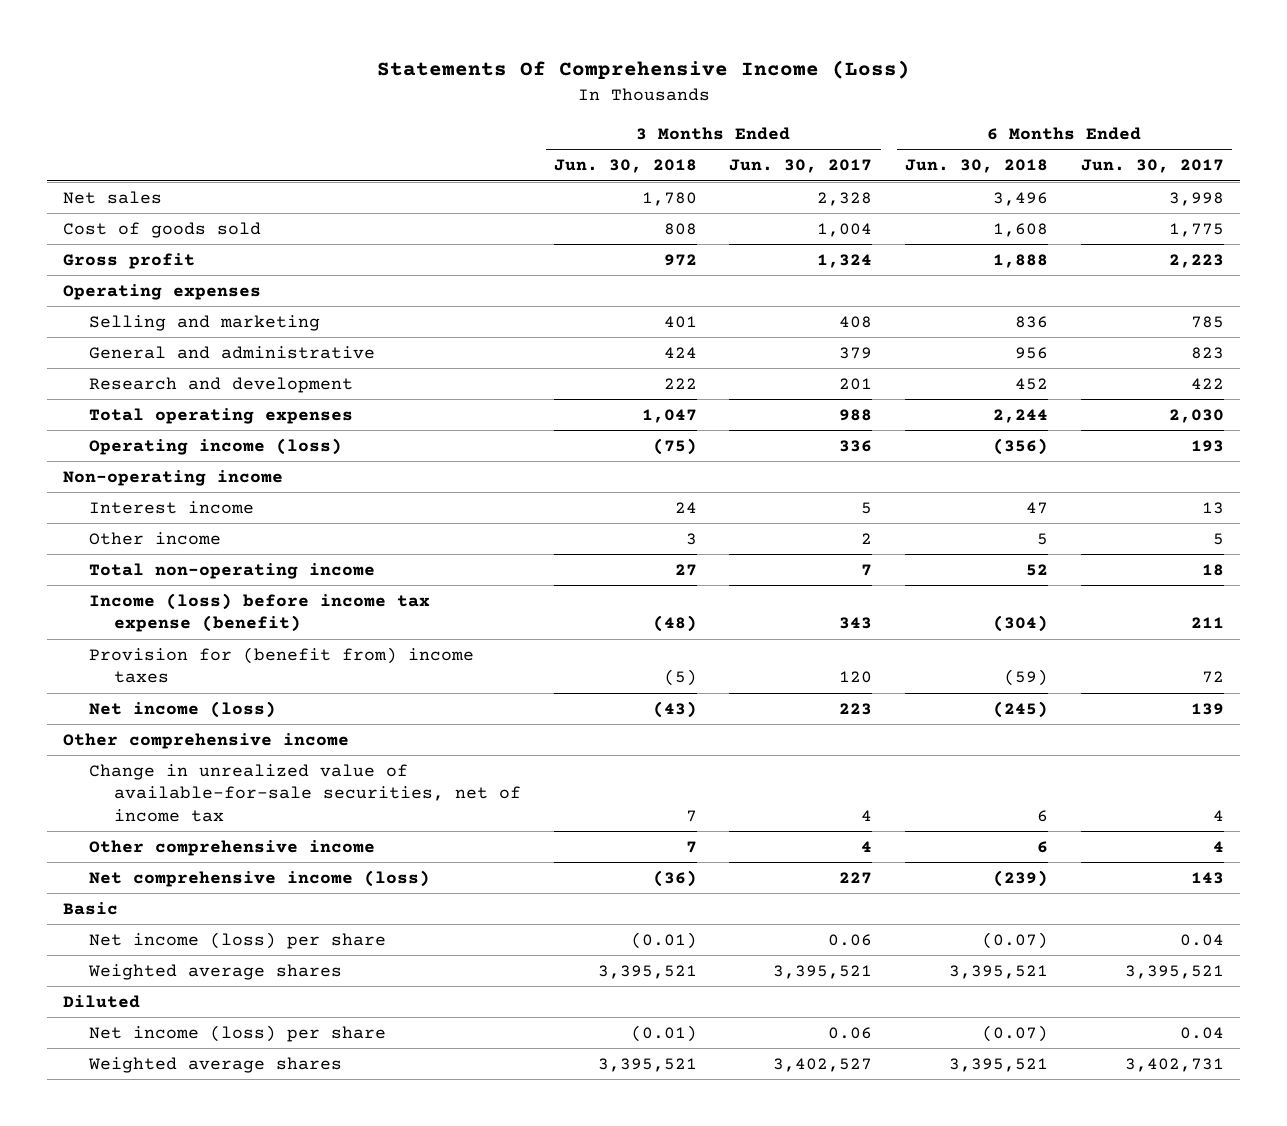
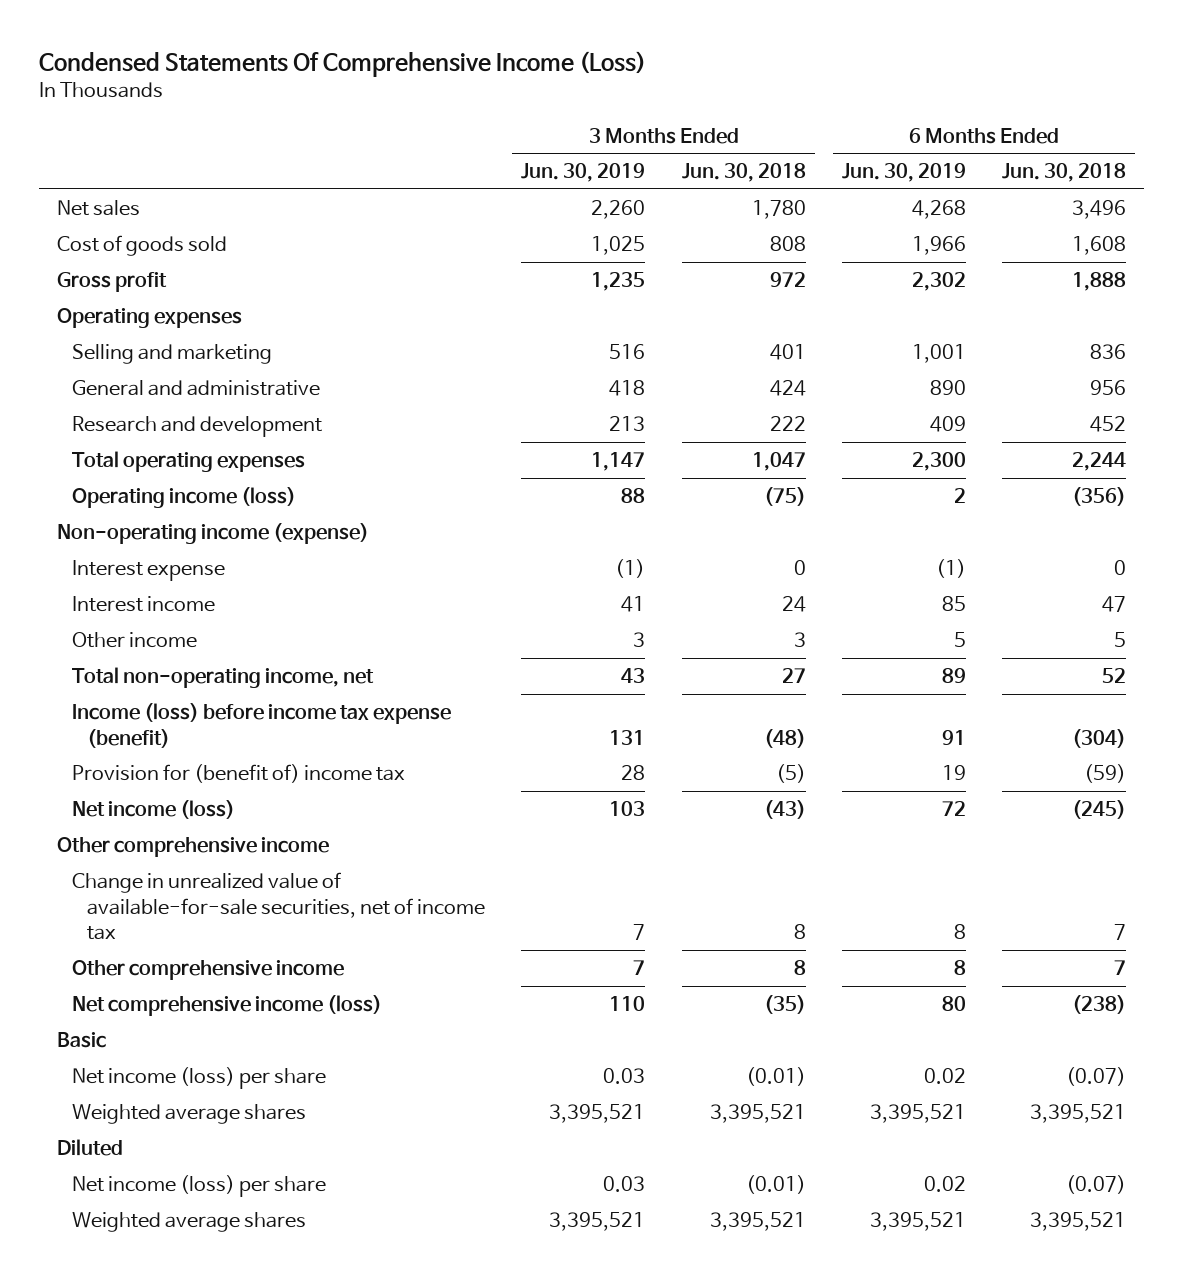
[376,60,910,80] Statements Of Comprehensive Income (Loss) -> [38,51,646,78] Condensed Statements Of Comprehensive Income (Loss)
[729,159,873,174] Jun. 30, 2017 -> none
[1080,159,1224,174] Jun. 30, 2017 -> none
none -> [521,163,646,183] Jun. 30, 2019
none -> [842,163,967,183] Jun. 30, 2019
[63,469,284,486] Non-operating income -> [56,523,369,545] Non-operating income (expense)
none -> [72,560,226,582] Interest expense
[88,562,375,579] Total non-operating income -> [72,667,375,689] Total non-operating income, net
[88,646,474,684] Provision for (benefit from) income taxes -> [72,764,406,784] Provision for (benefit of) income tax
[685,809,697,822] 7 -> [793,924,806,940] 8
[1037,809,1049,822] 6 -> [1114,924,1127,941] 7
[685,840,697,853] 7 -> [793,960,806,976] 8
[1037,840,1049,853] 6 -> [1114,960,1127,976] 7
[652,869,697,887] (36) -> [763,995,806,1015] (35)
[993,869,1049,887] (239) -> [1072,995,1127,1015] (238)

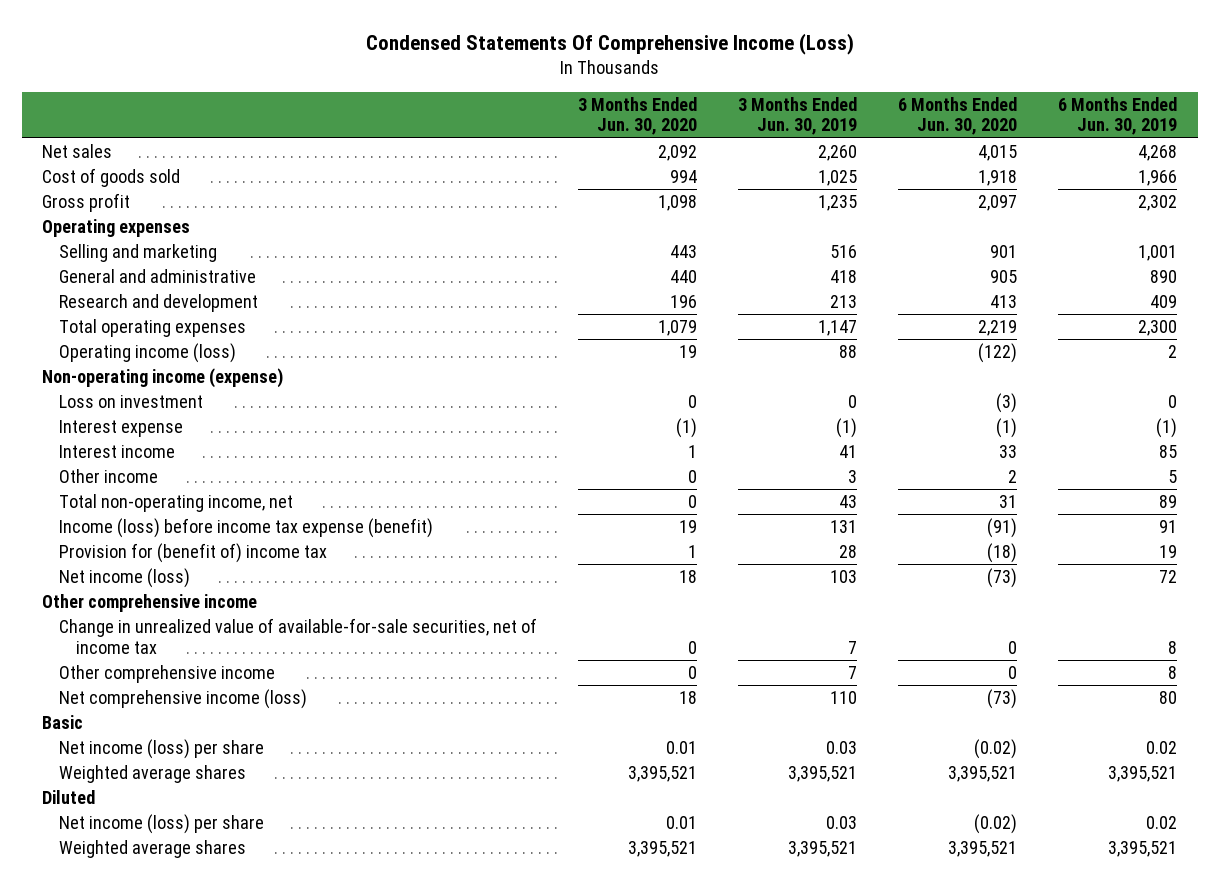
[681,163,806,183] Jun. 30, 2018 -> none
[1002,163,1127,183] Jun. 30, 2018 -> none
none -> [578,96,698,136] 3 Months Ended Jun. 30, 2020
none -> [898,96,1018,136] 6 Months Ended Jun. 30, 2020
none -> [59,395,204,409] Loss on investment

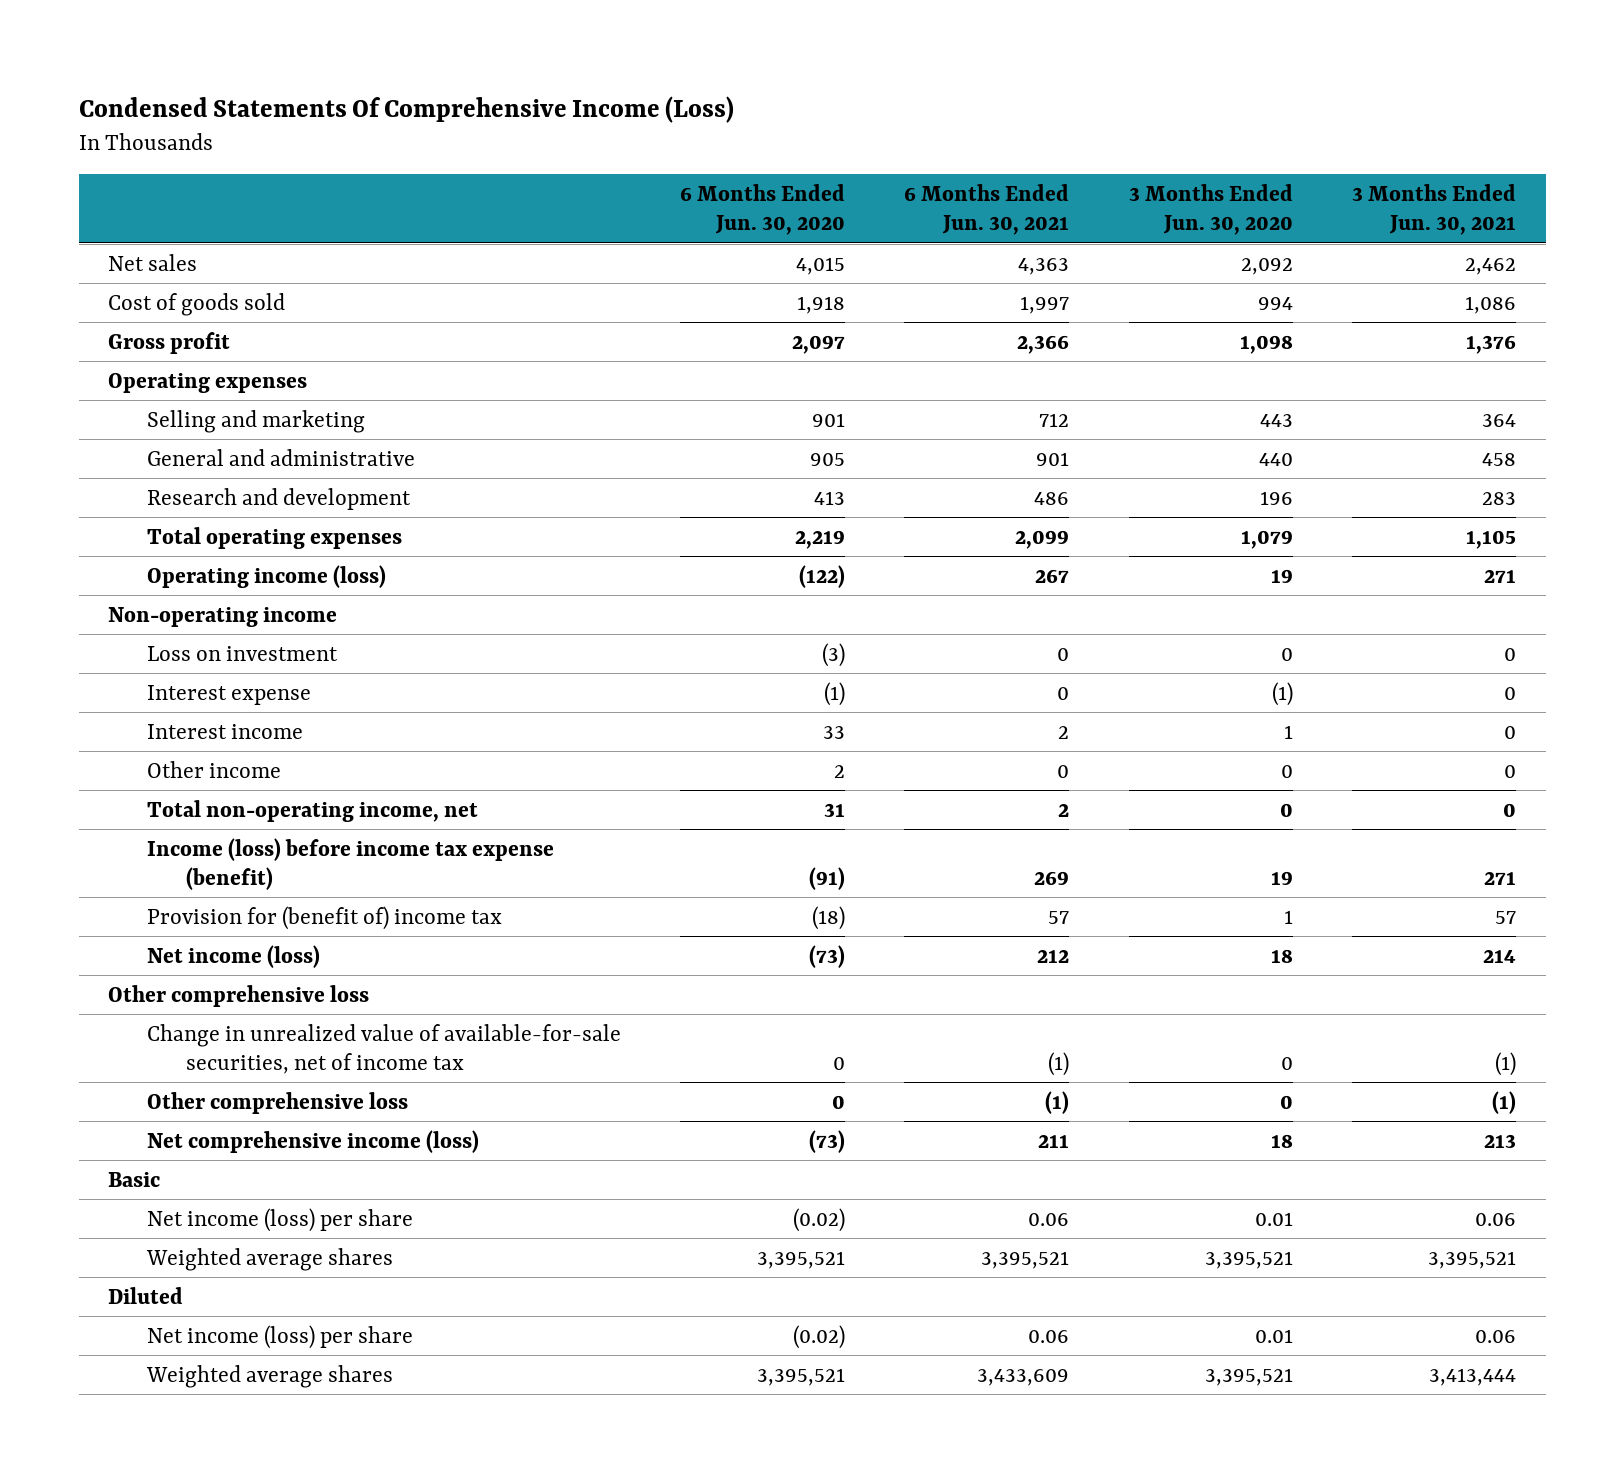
[738,96,858,136] 3 Months Ended Jun. 30, 2019 -> none
[1058,96,1178,136] 6 Months Ended Jun. 30, 2019 -> none
none -> [904,184,1070,236] 6 Months Ended Jun. 30, 2021
none -> [1351,184,1516,236] 3 Months Ended Jun. 30, 2021
[42,368,284,389] Non-operating income (expense) -> [108,606,338,627] Non-operating income
[42,594,258,613] Other comprehensive income -> [108,984,370,1007] Other comprehensive loss
[59,665,276,684] Other comprehensive income -> [146,1091,408,1114] Other comprehensive loss

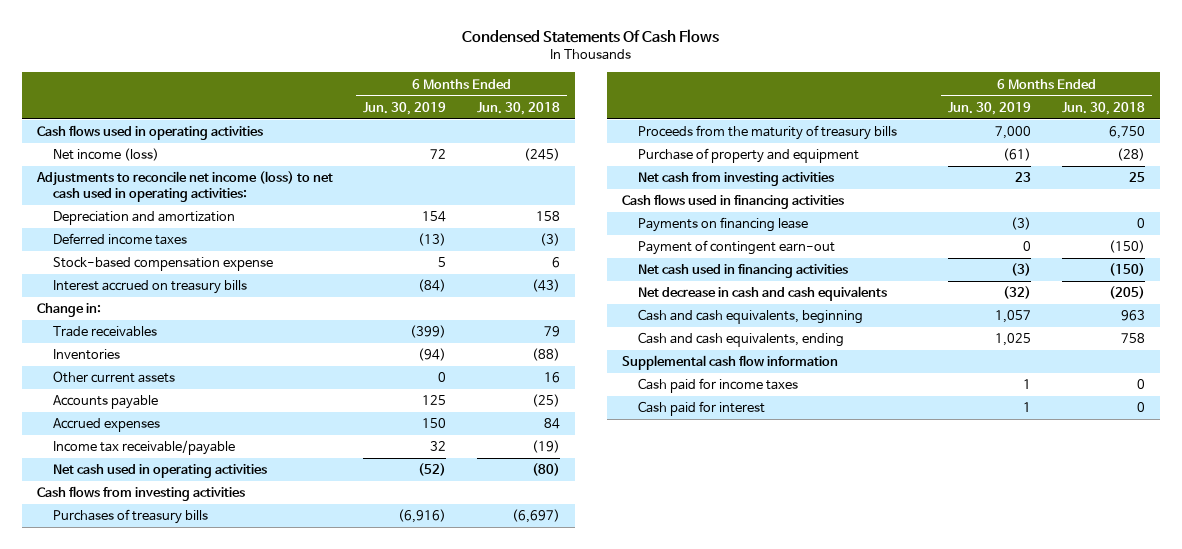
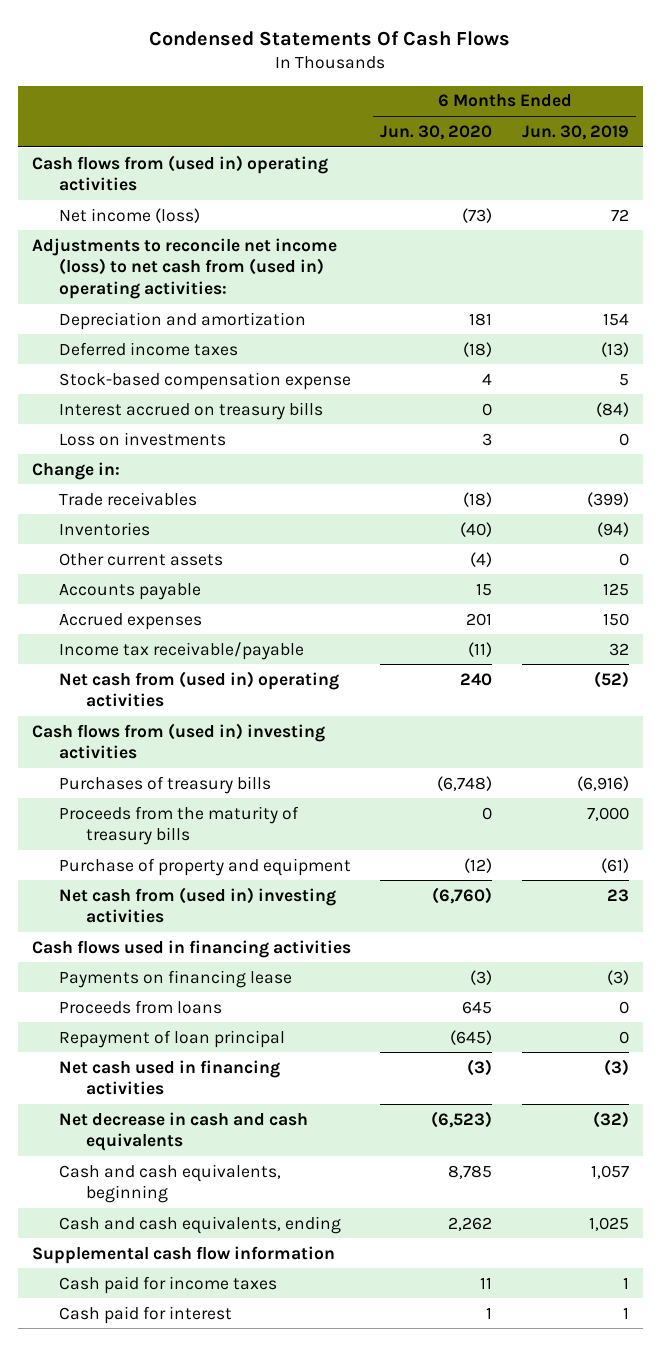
[476,101,560,115] Jun. 30, 2018 -> none
none -> [380,124,493,140] Jun. 30, 2020
[37,125,264,141] Cash flows used in operating activities -> [32,154,329,192] Cash flows from (used in) operating activities
[36,171,334,202] Adjustments to reconcile net income (loss) to net cash used in operating activities: -> [32,237,338,300] Adjustments to reconcile net income (loss) to net cash from (used in) operating activities:
none -> [59,431,227,446] Loss on investments
[53,464,268,479] Net cash used in operating activities -> [59,670,340,708] Net cash from (used in) operating activities
[37,486,246,502] Cash flows from investing activities -> [32,722,326,760] Cash flows from (used in) investing activities
[638,172,835,187] Net cash from investing activities -> [59,886,337,924] Net cash from (used in) investing activities
[638,240,836,256] Payment of contingent earn-out -> none
none -> [59,999,223,1014] Proceeds from loans
none -> [59,1029,286,1048] Repayment of loan principal

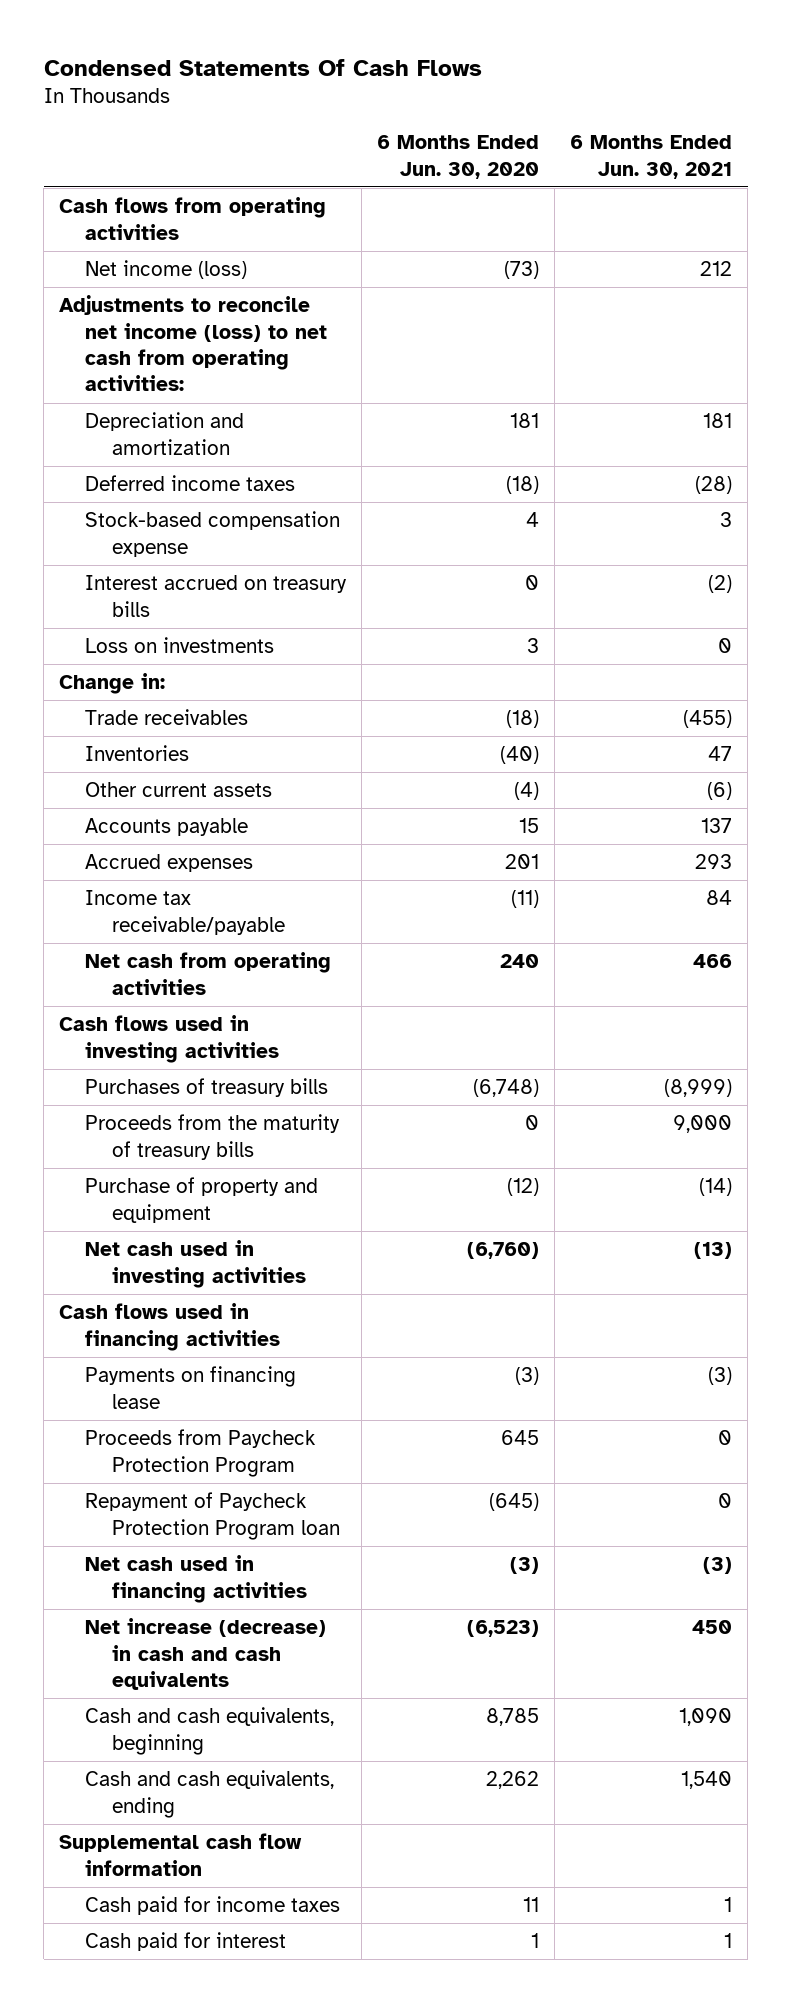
[521,124,629,140] Jun. 30, 2019 -> none
none -> [570,135,733,179] 6 Months Ended Jun. 30, 2021
[32,154,329,192] Cash flows from (used in) operating activities -> [59,197,327,240] Cash flows from operating activities
[32,237,338,300] Adjustments to reconcile net income (loss) to net cash from (used in) operating activities: -> [59,295,328,392] Adjustments to reconcile net income (loss) to net cash from operating activities:
[59,670,340,708] Net cash from (used in) operating activities -> [85,952,332,995] Net cash from operating activities
[32,722,326,760] Cash flows from (used in) investing activities -> [59,1015,280,1063] Cash flows used in investing activities
[59,886,337,924] Net cash from (used in) investing activities -> [85,1240,306,1288] Net cash used in investing activities
[59,999,223,1014] Proceeds from loans -> [85,1429,317,1477] Proceeds from Paycheck Protection Program
[59,1029,286,1048] Repayment of loan principal -> [85,1492,340,1540] Repayment of Paycheck Protection Program loan
[59,1111,309,1152] Net decrease in cash and cash equivalents -> [85,1618,327,1690] Net increase (decrease) in cash and cash equivalents

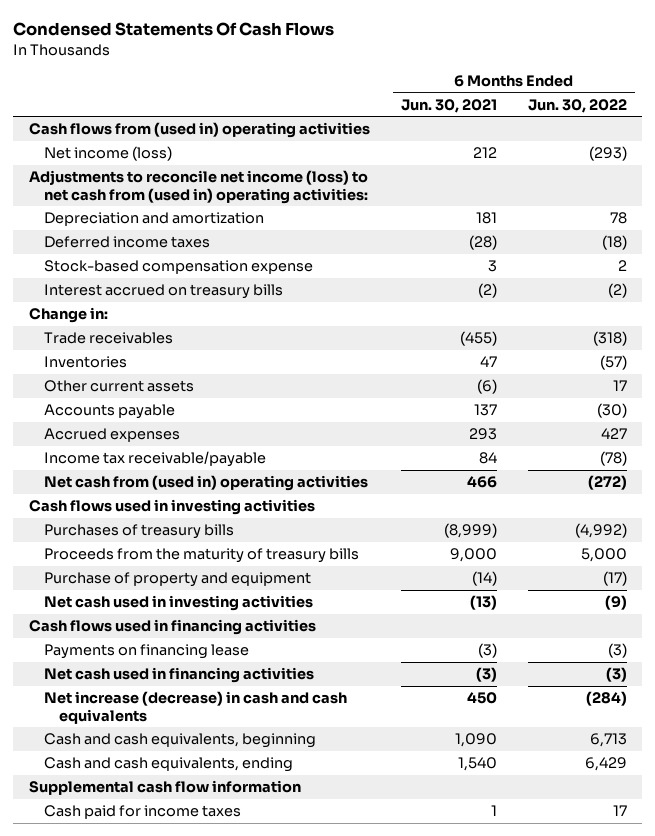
[377,135,540,179] 6 Months Ended Jun. 30, 2020 -> none
none -> [527,98,627,113] Jun. 30, 2022
[59,197,327,240] Cash flows from operating activities -> [28,122,370,139] Cash flows from (used in) operating activities
[59,295,328,392] Adjustments to reconcile net income (loss) to net cash from operating activities: -> [28,170,368,204] Adjustments to reconcile net income (loss) to net cash from (used in) operating activities:
[85,637,275,654] Loss on investments -> none
[85,952,332,995] Net cash from operating activities -> [43,475,368,492] Net cash from (used in) operating activities
[85,1429,317,1477] Proceeds from Paycheck Protection Program -> none
[85,1492,340,1540] Repayment of Paycheck Protection Program loan -> none
[85,1932,287,1952] Cash paid for interest -> none

